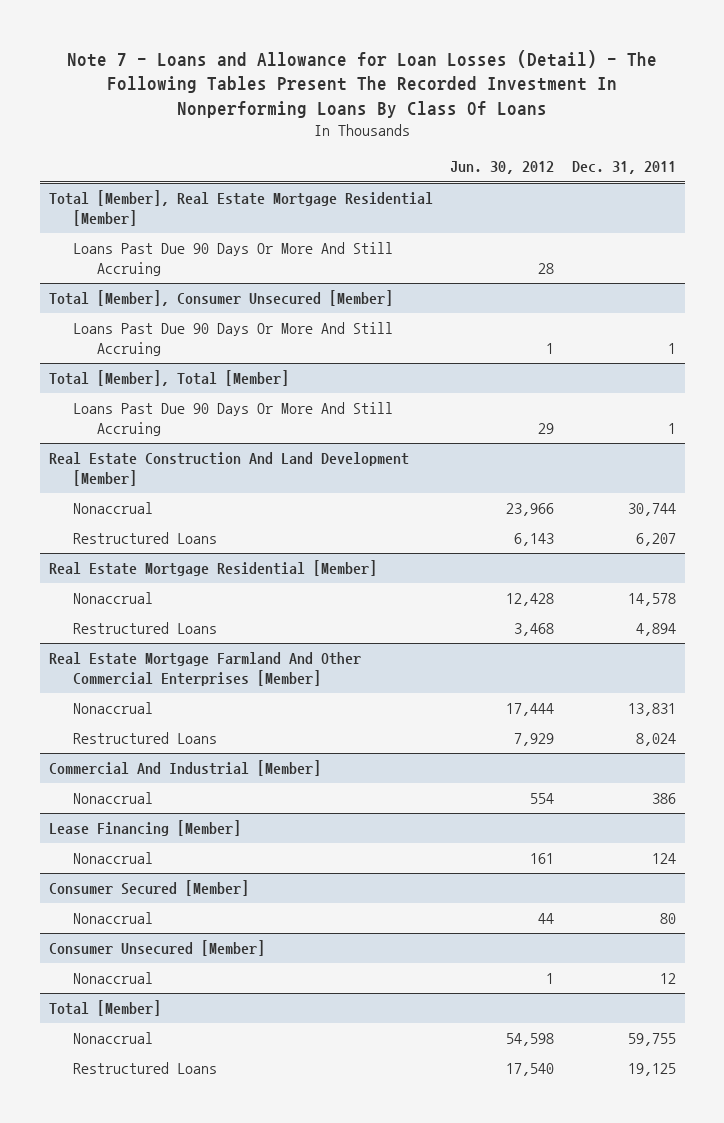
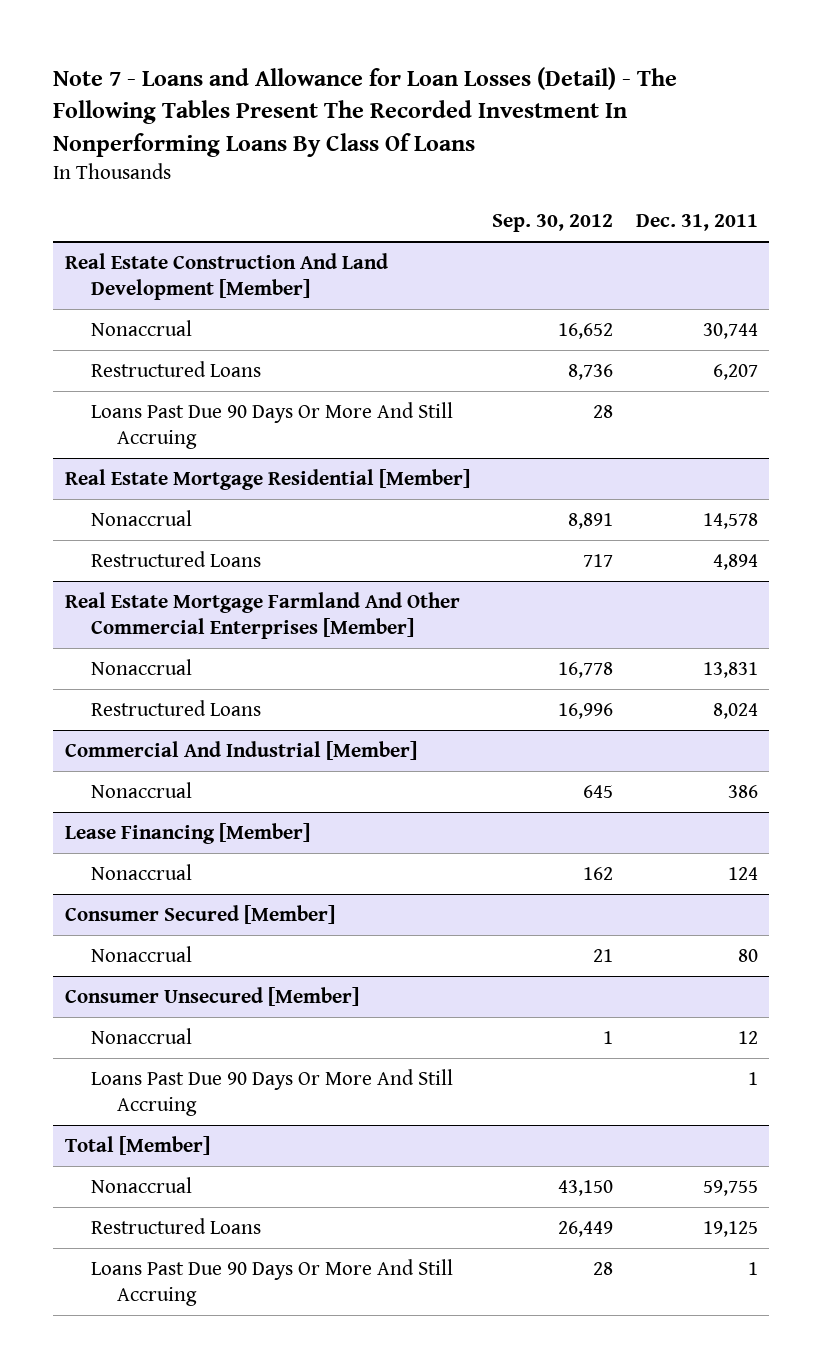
[450,161,555,175] Jun. 30, 2012 -> none
none -> [492,214,614,233] Sep. 30, 2012
[48,190,433,227] Total [Member], Real Estate Mortgage Residential [Member] -> none
[72,242,393,277] Loans Past Due 90 Days Or More And Still Accruing -> none
[48,290,393,307] Total [Member], Consumer Unsecured [Member] -> none
[72,322,393,357] Loans Past Due 90 Days Or More And Still Accruing -> none
[48,370,289,387] Total [Member], Total [Member] -> none
[72,402,393,437] Loans Past Due 90 Days Or More And Still Accruing -> none
none -> [90,402,453,449] Loans Past Due 90 Days Or More And Still Accruing
none -> [90,1069,453,1116] Loans Past Due 90 Days Or More And Still Accruing
none -> [90,1259,453,1306] Loans Past Due 90 Days Or More And Still Accruing

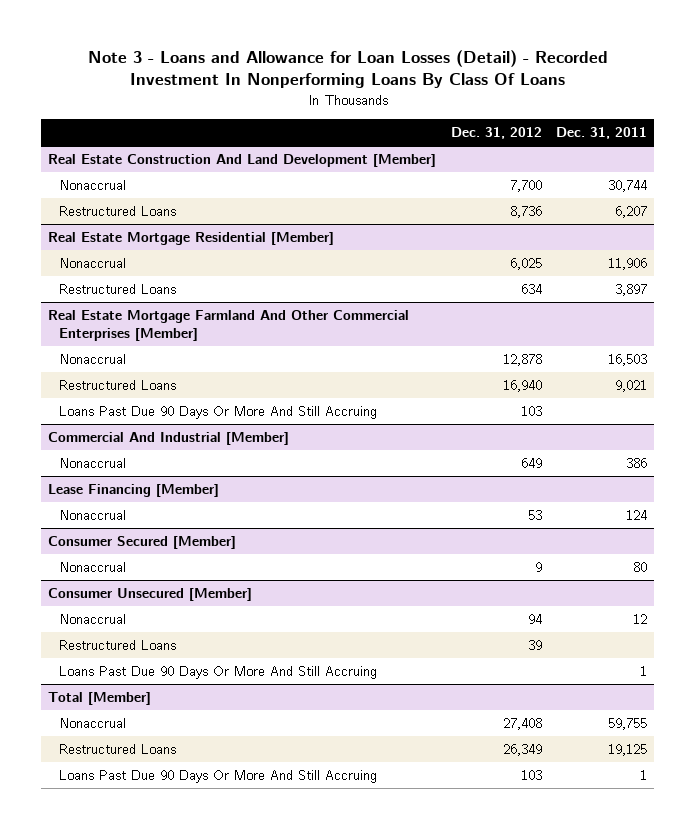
[53,66,678,157] Note 7 - Loans and Allowance for Loan Losses (Detail) - The Following Tables Present The Recorded Investment In Nonperforming Loans By Class Of Loans -> [87,50,608,89] Note 3 - Loans and Allowance for Loan Losses (Detail) - Recorded Investment In Nonperforming Loans By Class Of Loans
[492,214,614,233] Sep. 30, 2012 -> none
none -> [450,126,542,139] Dec. 31, 2012
[90,402,453,449] Loans Past Due 90 Days Or More And Still Accruing -> none
[703,513,759,530] 14,578 -> [607,257,647,270] 11,906
[713,554,759,571] 4,894 -> [614,283,647,296] 3,897
[703,662,759,679] 13,831 -> [607,353,647,366] 16,503
[713,703,759,720] 8,024 -> [614,379,647,392] 9,021
none -> [58,405,377,419] Loans Past Due 90 Days Or More And Still Accruing
none -> [58,639,176,650] Restructured Loans

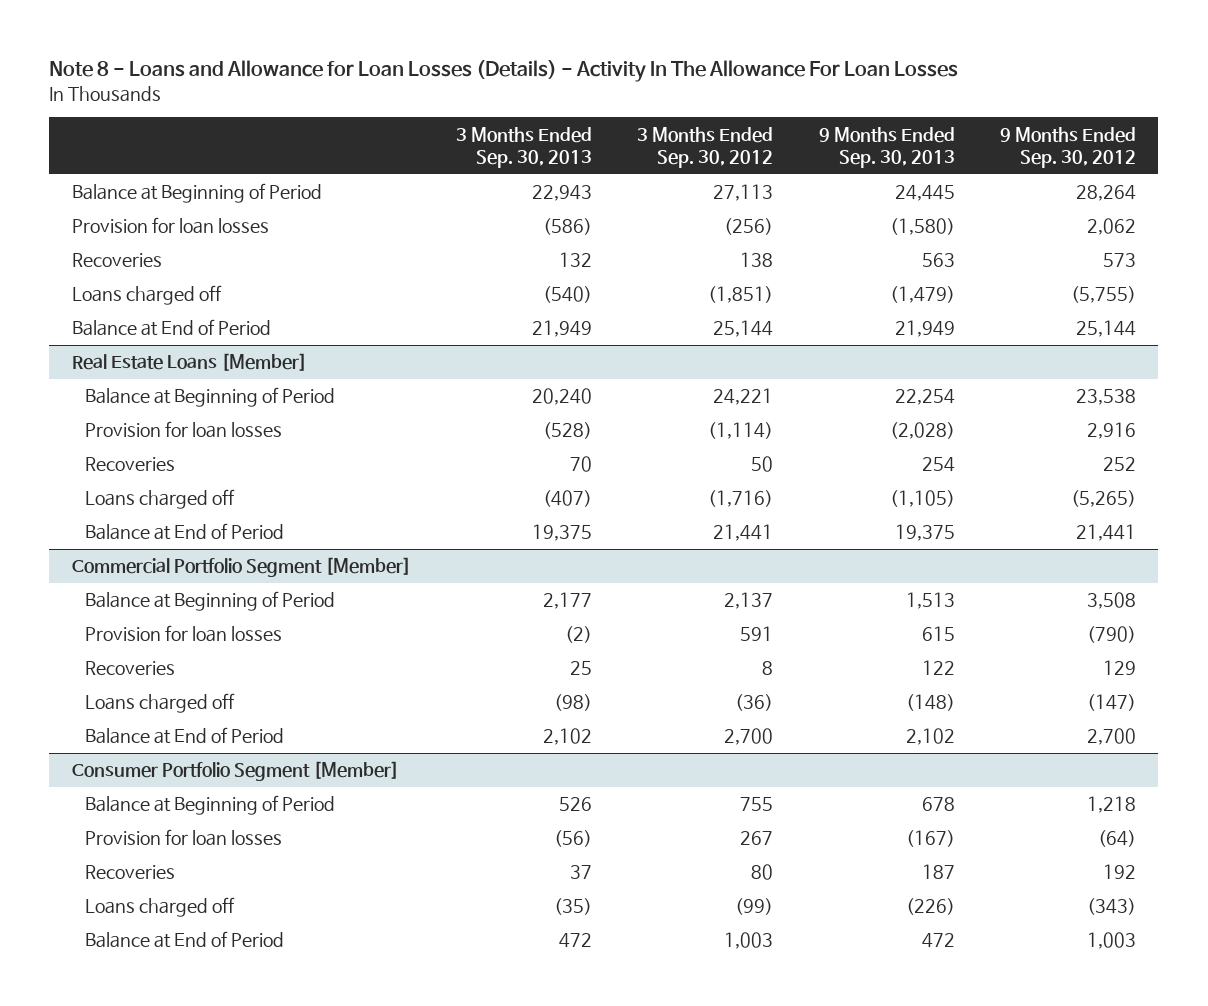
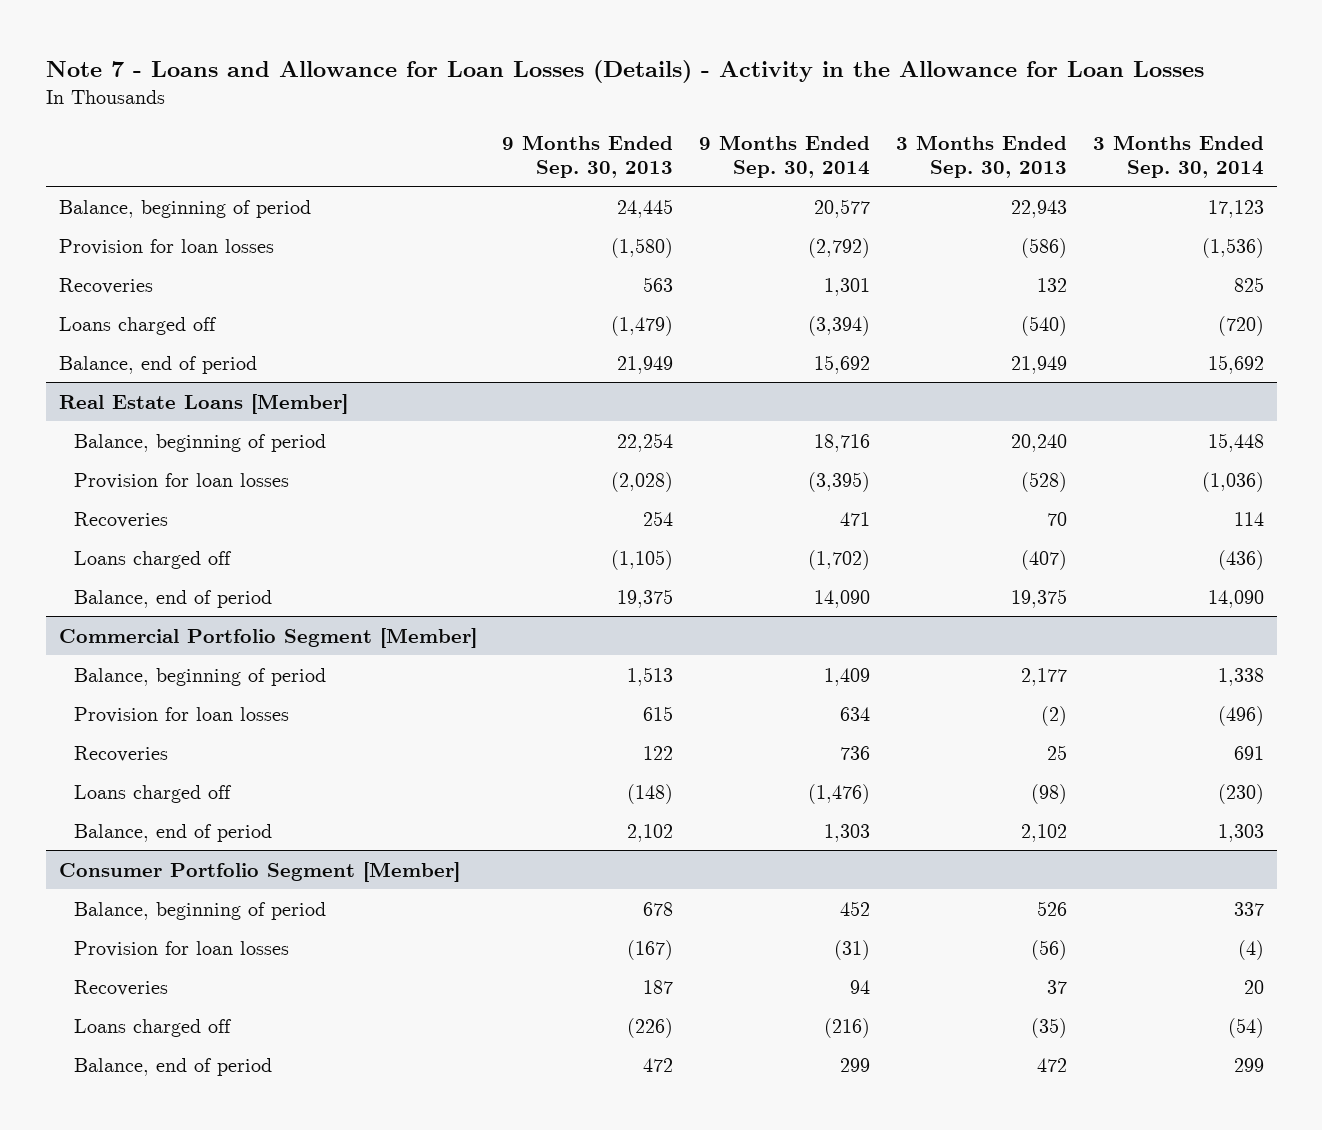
[49,60,959,83] Note 8 - Loans and Allowance for Loan Losses (Details) - Activity In The Allowance For Loan Losses -> [45,59,1204,83] Note 7 - Loans and Allowance for Loan Losses (Details) - Activity in the Allowance for Loan Losses
[637,126,774,168] 3 Months Ended Sep. 30, 2012 -> none
[999,126,1136,168] 9 Months Ended Sep. 30, 2012 -> none
none -> [699,135,871,178] 9 Months Ended Sep. 30, 2014
none -> [1092,135,1264,178] 3 Months Ended Sep. 30, 2014
[71,183,322,204] Balance at Beginning of Period -> [58,199,311,218] Balance, beginning of period
[71,319,271,337] Balance at End of Period -> [58,355,257,374] Balance, end of period
[85,387,336,408] Balance at Beginning of Period -> [74,433,327,452] Balance, beginning of period
[85,523,285,541] Balance at End of Period -> [74,589,273,608] Balance, end of period
[85,591,336,612] Balance at Beginning of Period -> [74,667,327,686] Balance, beginning of period
[85,727,285,745] Balance at End of Period -> [74,823,273,842] Balance, end of period
[85,795,336,816] Balance at Beginning of Period -> [74,901,327,920] Balance, beginning of period
[85,931,285,949] Balance at End of Period -> [74,1057,273,1076] Balance, end of period

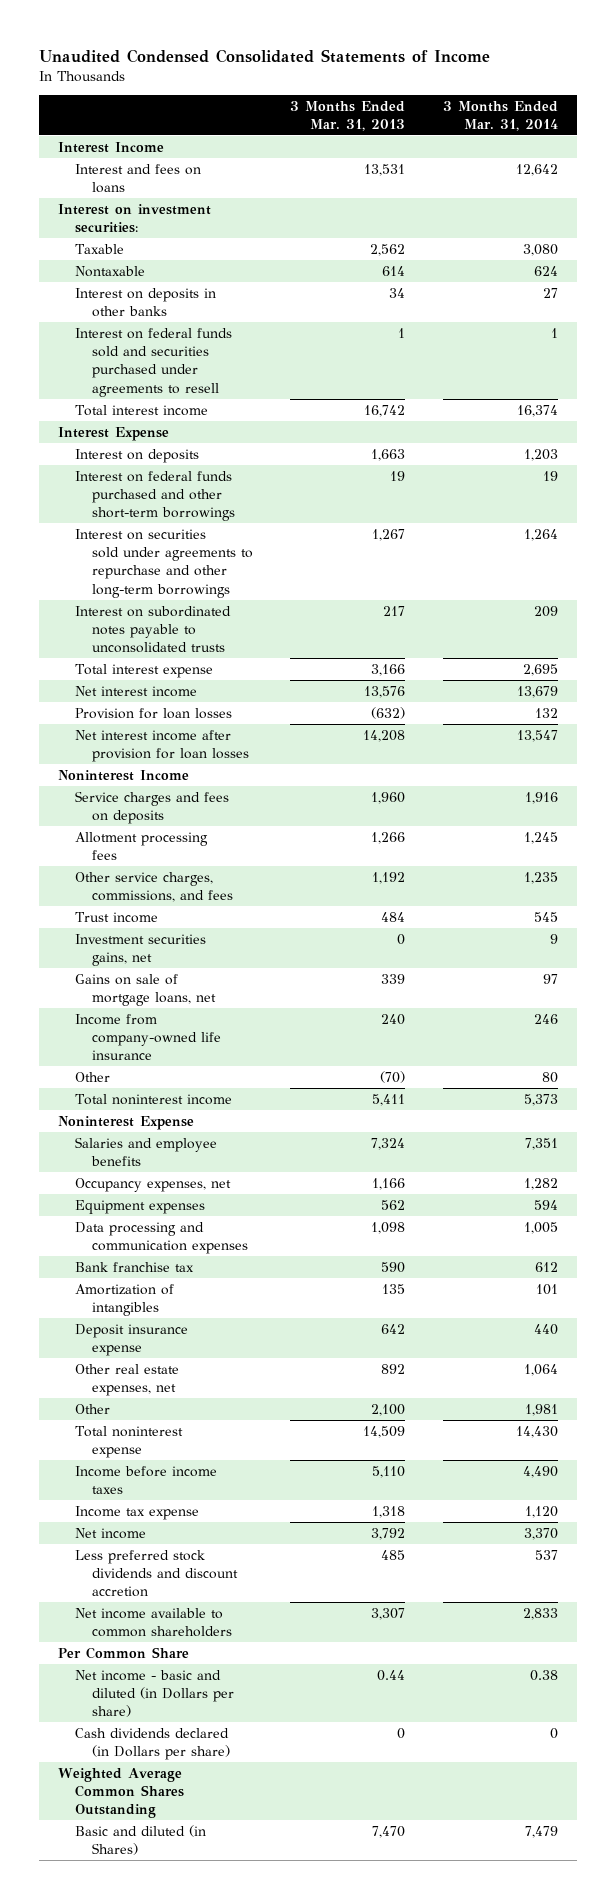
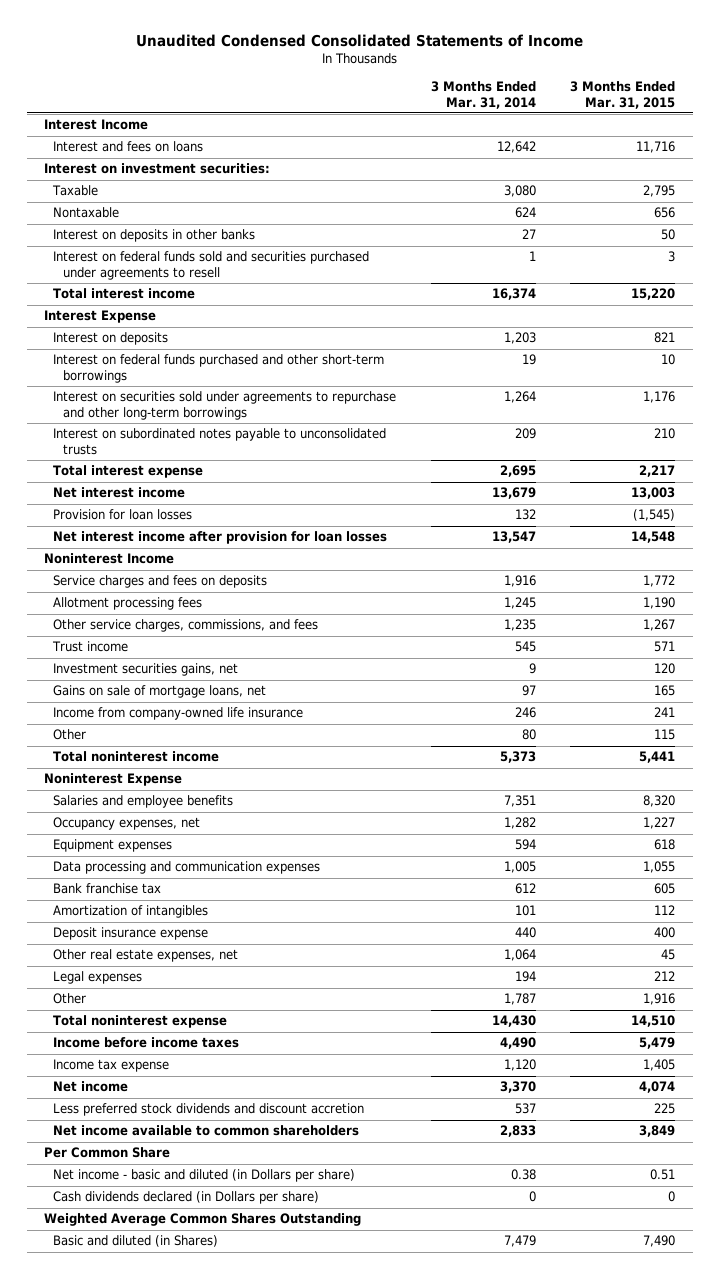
[290,100,406,132] 3 Months Ended Mar. 31, 2013 -> none
none -> [570,81,676,109] 3 Months Ended Mar. 31, 2015
none -> [53,971,143,985] Legal expenses
[525,1403,559,1416] 1,981 -> [503,993,536,1006] 1,787

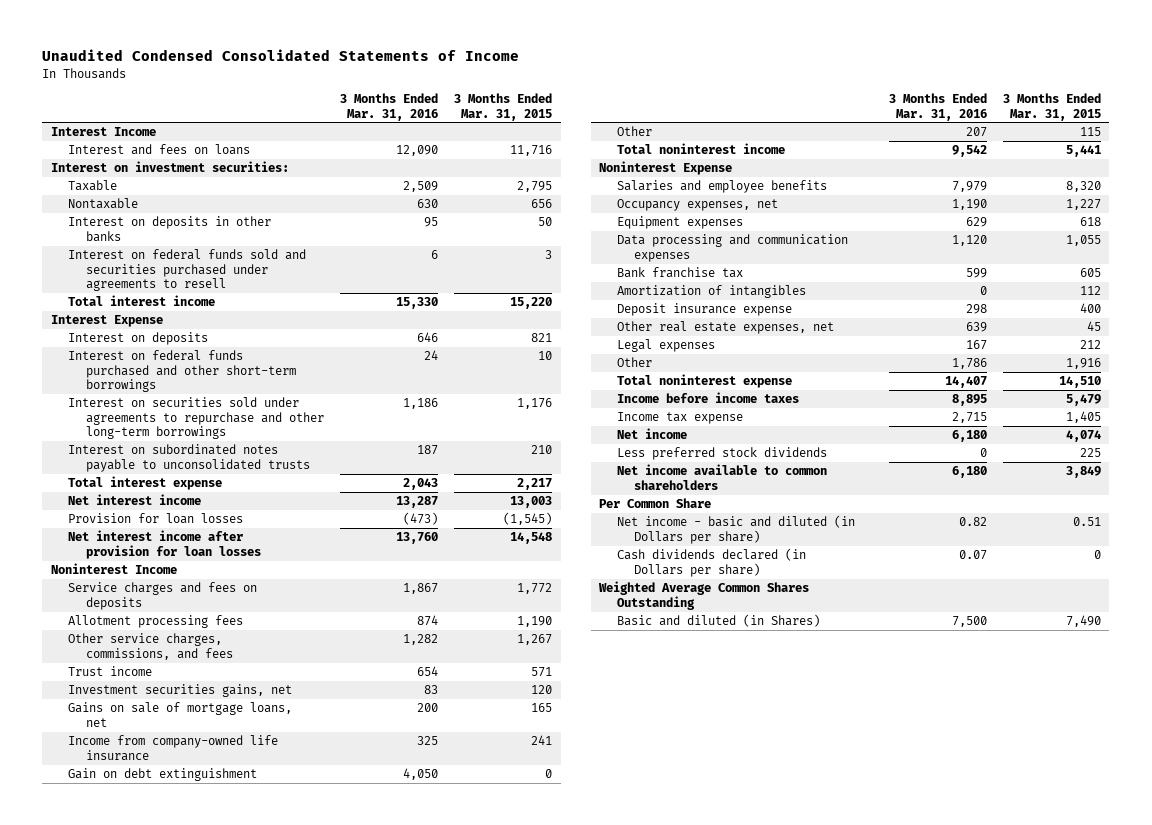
[430,81,536,109] 3 Months Ended Mar. 31, 2014 -> none
none -> [340,93,439,121] 3 Months Ended Mar. 31, 2016
none -> [68,768,258,782] Gain on debt extinguishment
[53,1103,365,1117] Less preferred stock dividends and discount accretion -> [616,447,827,461] Less preferred stock dividends

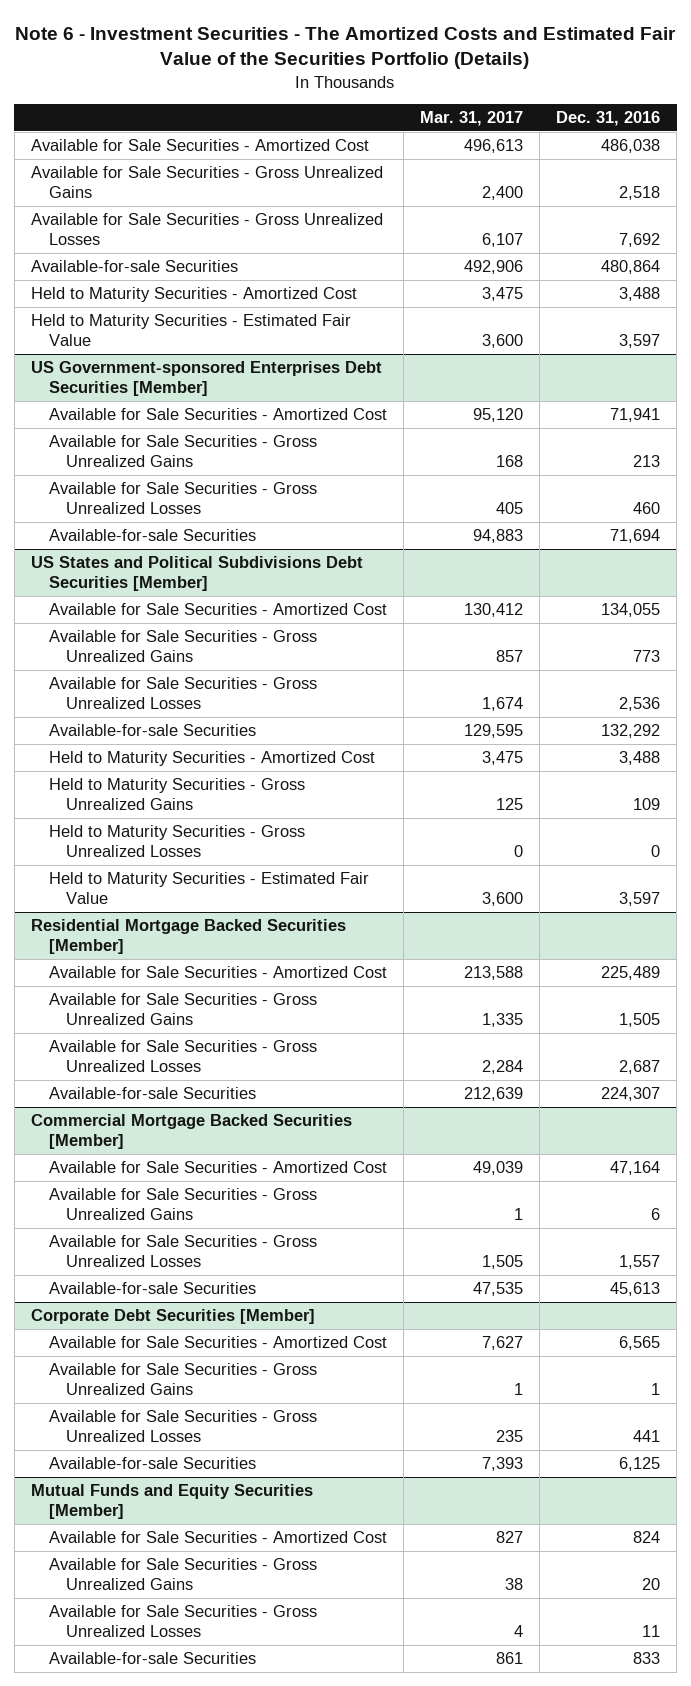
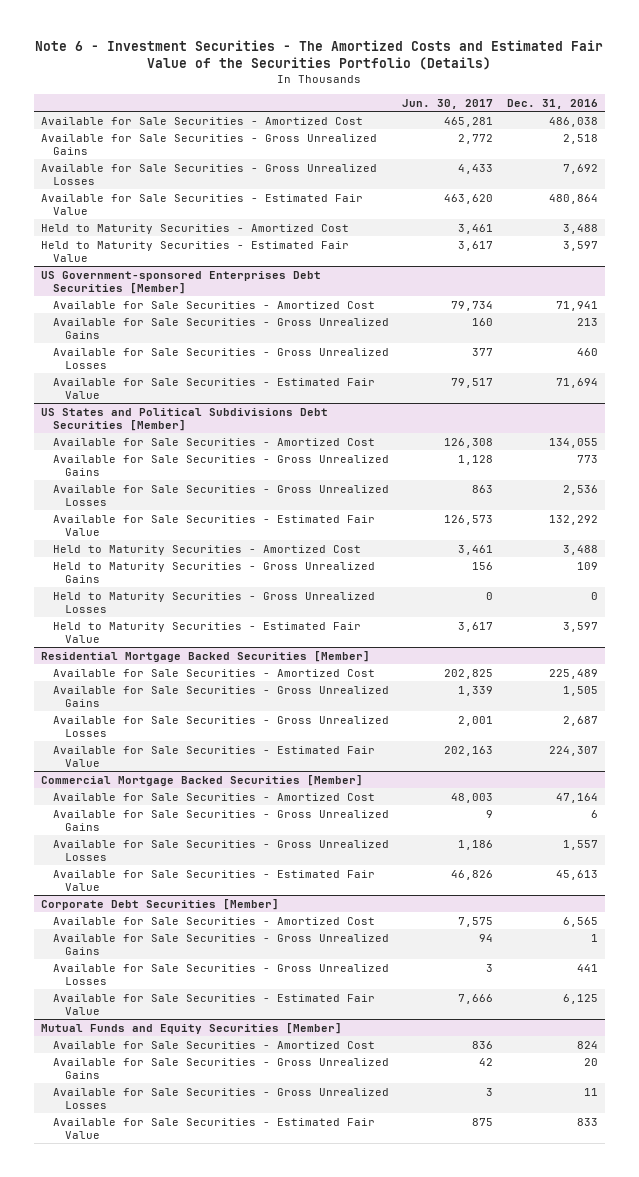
[419,111,523,127] Mar. 31, 2017 -> none
none -> [402,98,494,109] Jun. 30, 2017
[30,260,238,273] Available-for-sale Securities -> [41,193,364,215] Available for Sale Securities - Estimated Fair Value
[48,529,256,542] Available-for-sale Securities -> [52,377,375,399] Available for Sale Securities - Estimated Fair Value
[48,724,256,737] Available-for-sale Securities -> [52,514,375,536] Available for Sale Securities - Estimated Fair Value
[48,1087,256,1100] Available-for-sale Securities -> [52,745,375,767] Available for Sale Securities - Estimated Fair Value
[48,1282,256,1295] Available-for-sale Securities -> [52,869,375,891] Available for Sale Securities - Estimated Fair Value
[48,1457,256,1470] Available-for-sale Securities -> [52,993,375,1015] Available for Sale Securities - Estimated Fair Value
[48,1652,256,1665] Available-for-sale Securities -> [52,1117,375,1139] Available for Sale Securities - Estimated Fair Value

